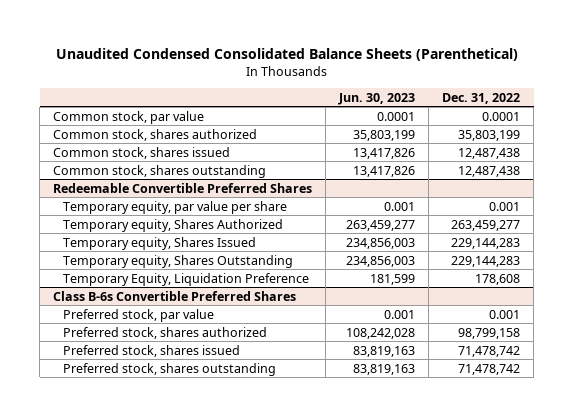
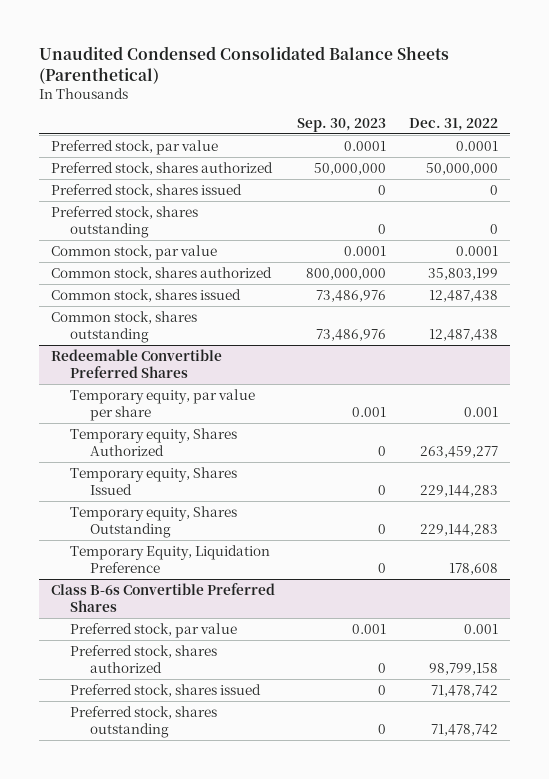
[338,92,416,105] Jun. 30, 2023 -> none
none -> [297,117,387,132] Sep. 30, 2023
none -> [50,139,218,155] Preferred stock, par value
none -> [50,161,273,175] Preferred stock, shares authorized
none -> [50,183,242,197] Preferred stock, shares issued
none -> [50,205,198,238] Preferred stock, shares outstanding

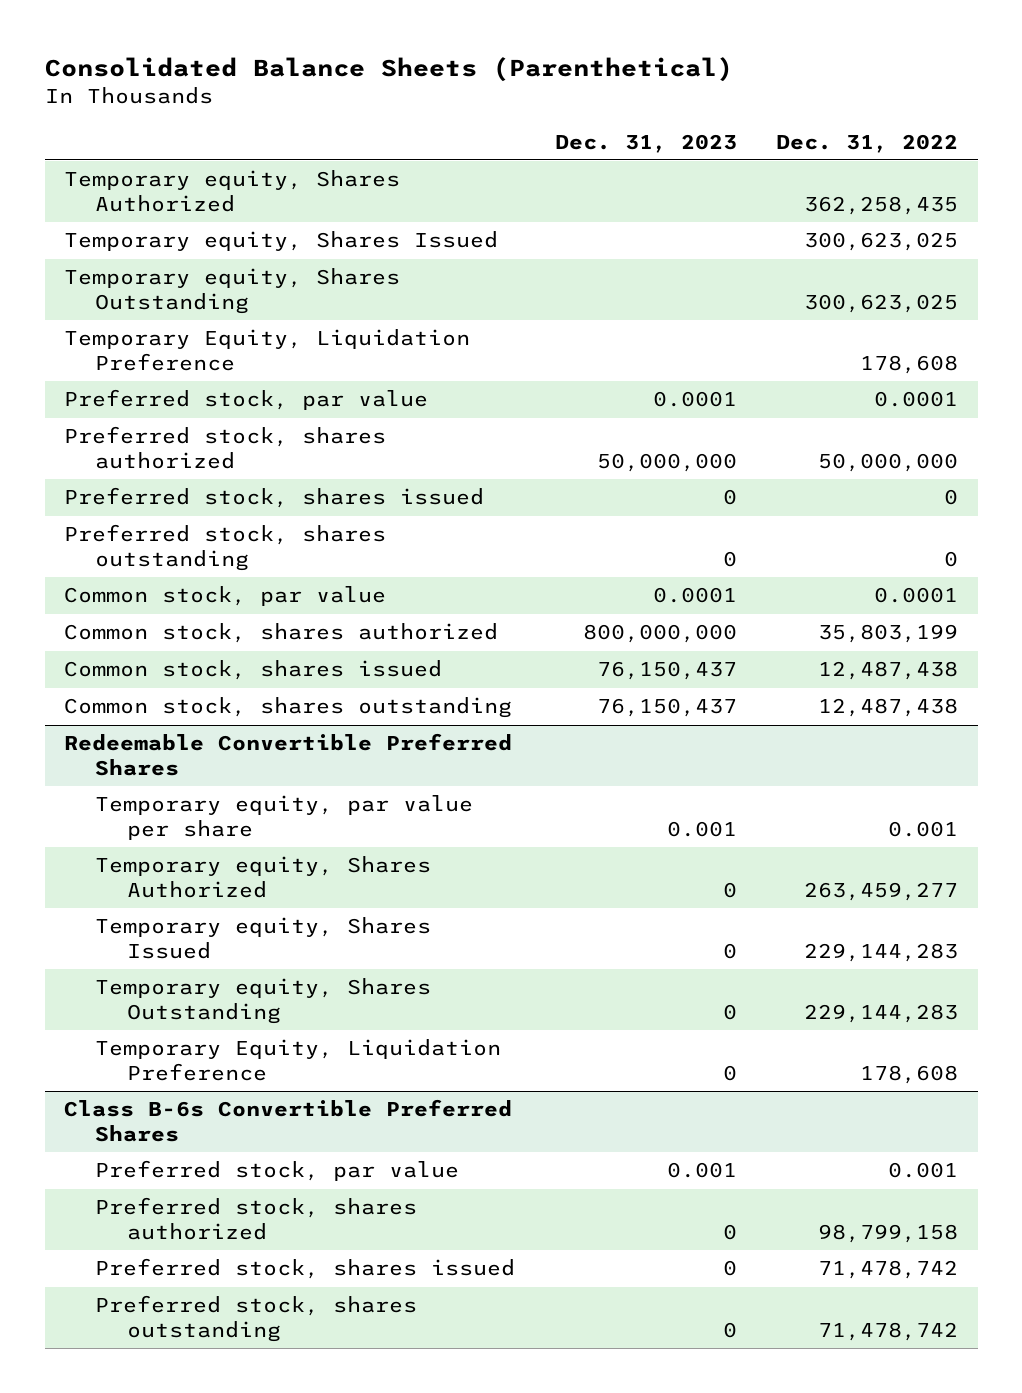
[39,45,450,84] Unaudited Condensed Consolidated Balance Sheets (Parenthetical) -> [44,56,733,82] Consolidated Balance Sheets (Parenthetical)
[297,117,387,132] Sep. 30, 2023 -> none
none -> [554,133,737,153] Dec. 31, 2023
none -> [64,170,401,212] Temporary equity, Shares Authorized
none -> [64,231,499,252] Temporary equity, Shares Issued
none -> [64,268,401,314] Temporary equity, Shares Outstanding
none -> [64,329,471,371] Temporary Equity, Liquidation Preference

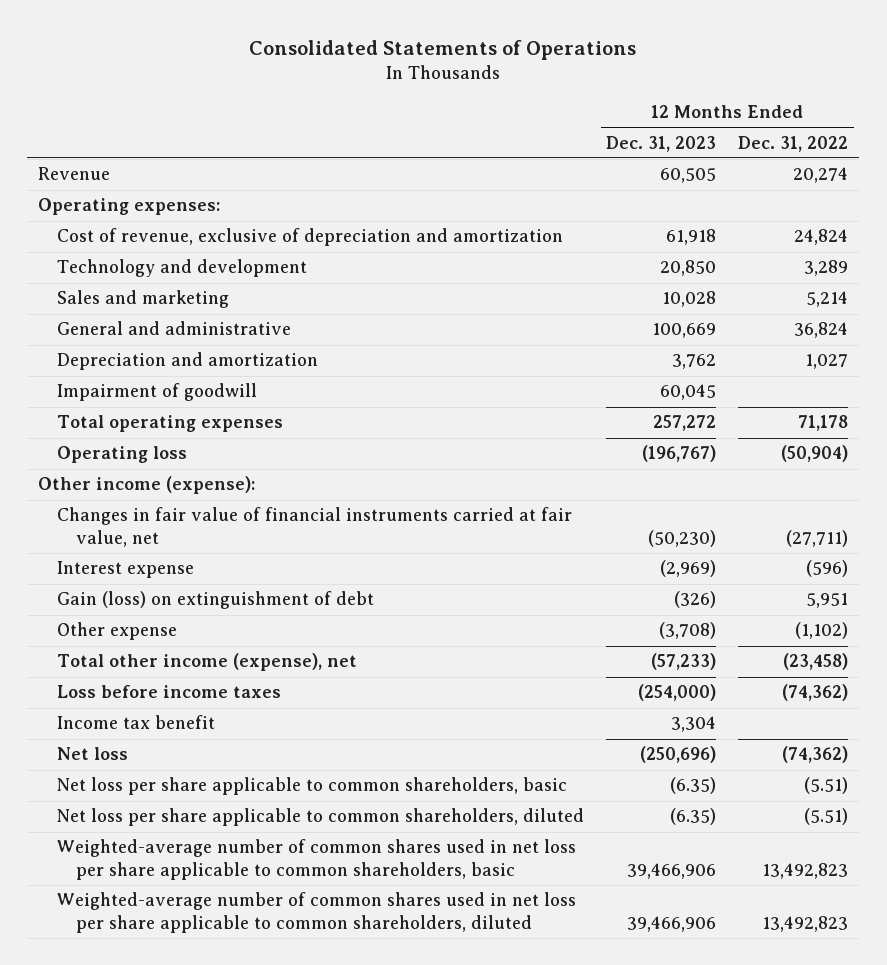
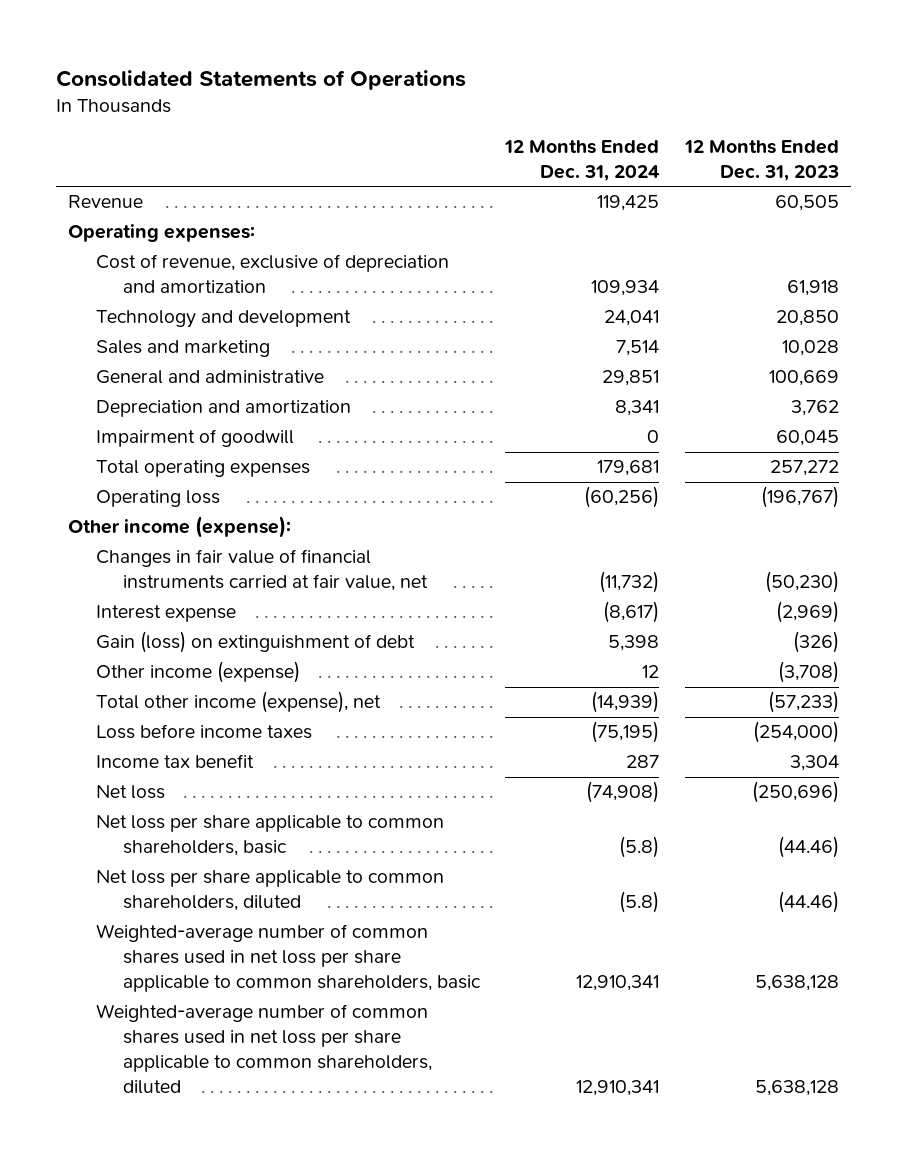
[738,135,849,152] Dec. 31, 2022 -> none
none -> [504,139,661,181] 12 Months Ended Dec. 31, 2024
[57,622,178,641] Other expense -> [95,661,300,684] Other income (expense)
[670,777,717,795] (6.35) -> [777,836,839,859] (44.46)
[670,808,717,826] (6.35) -> [777,891,839,914] (44.46)
[627,863,717,880] 39,466,906 -> [754,975,839,992] 5,638,128
[627,916,717,933] 39,466,906 -> [754,1080,839,1097] 5,638,128

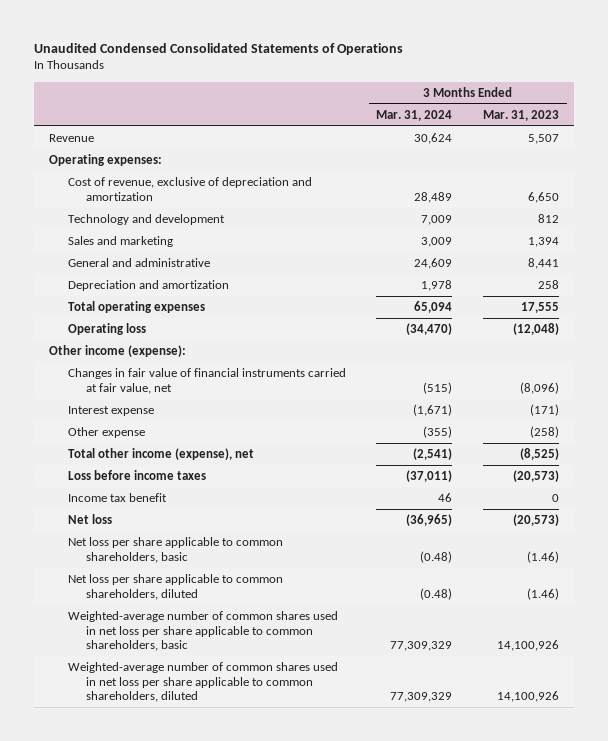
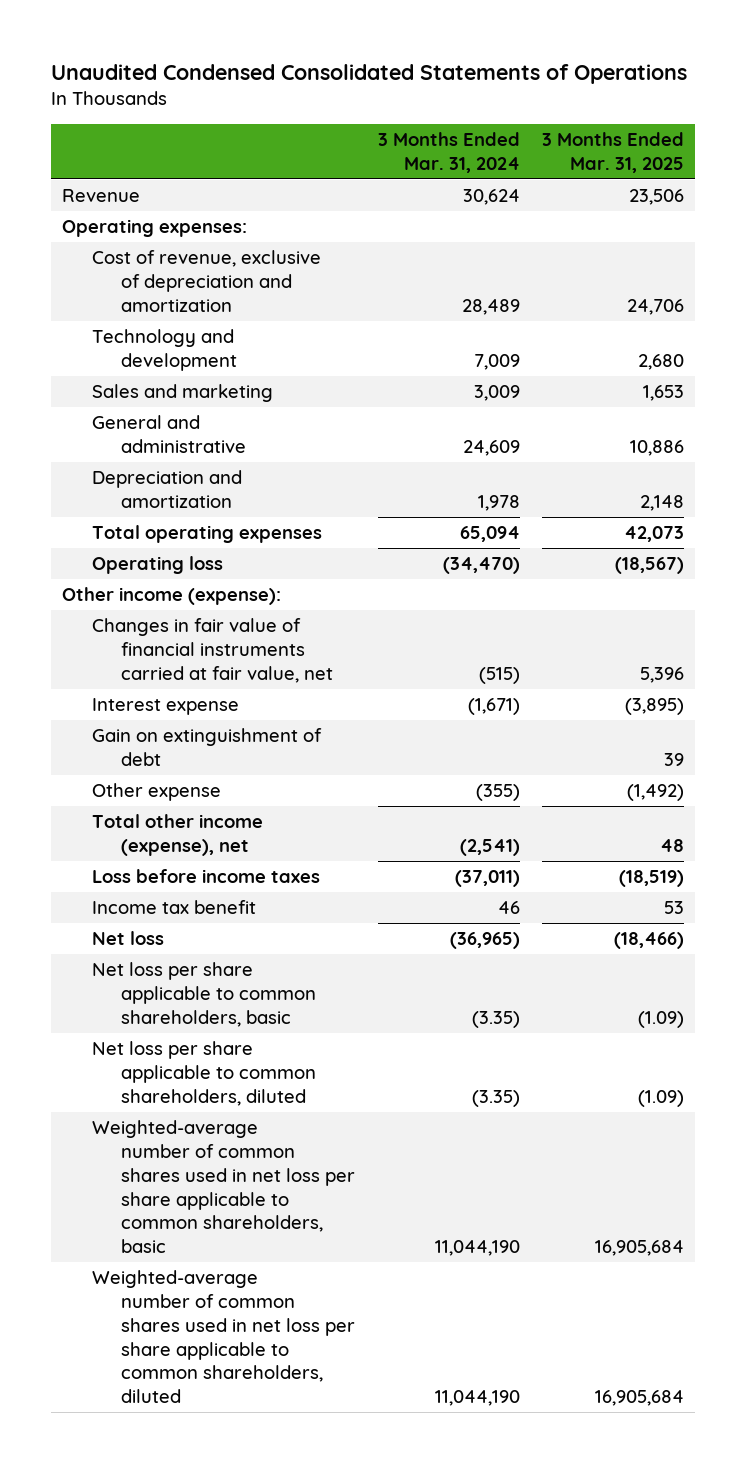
[482,109,559,121] Mar. 31, 2023 -> none
none -> [542,132,685,174] 3 Months Ended Mar. 31, 2025
none -> [91,728,322,766] Gain on extinguishment of debt
[420,550,453,563] (0.48) -> [471,1010,520,1028] (3.35)
[420,587,453,600] (0.48) -> [471,1089,520,1107] (3.35)
[390,641,453,652] 77,309,329 -> [434,1240,520,1257] 11,044,190
[390,692,453,703] 77,309,329 -> [434,1390,520,1407] 11,044,190

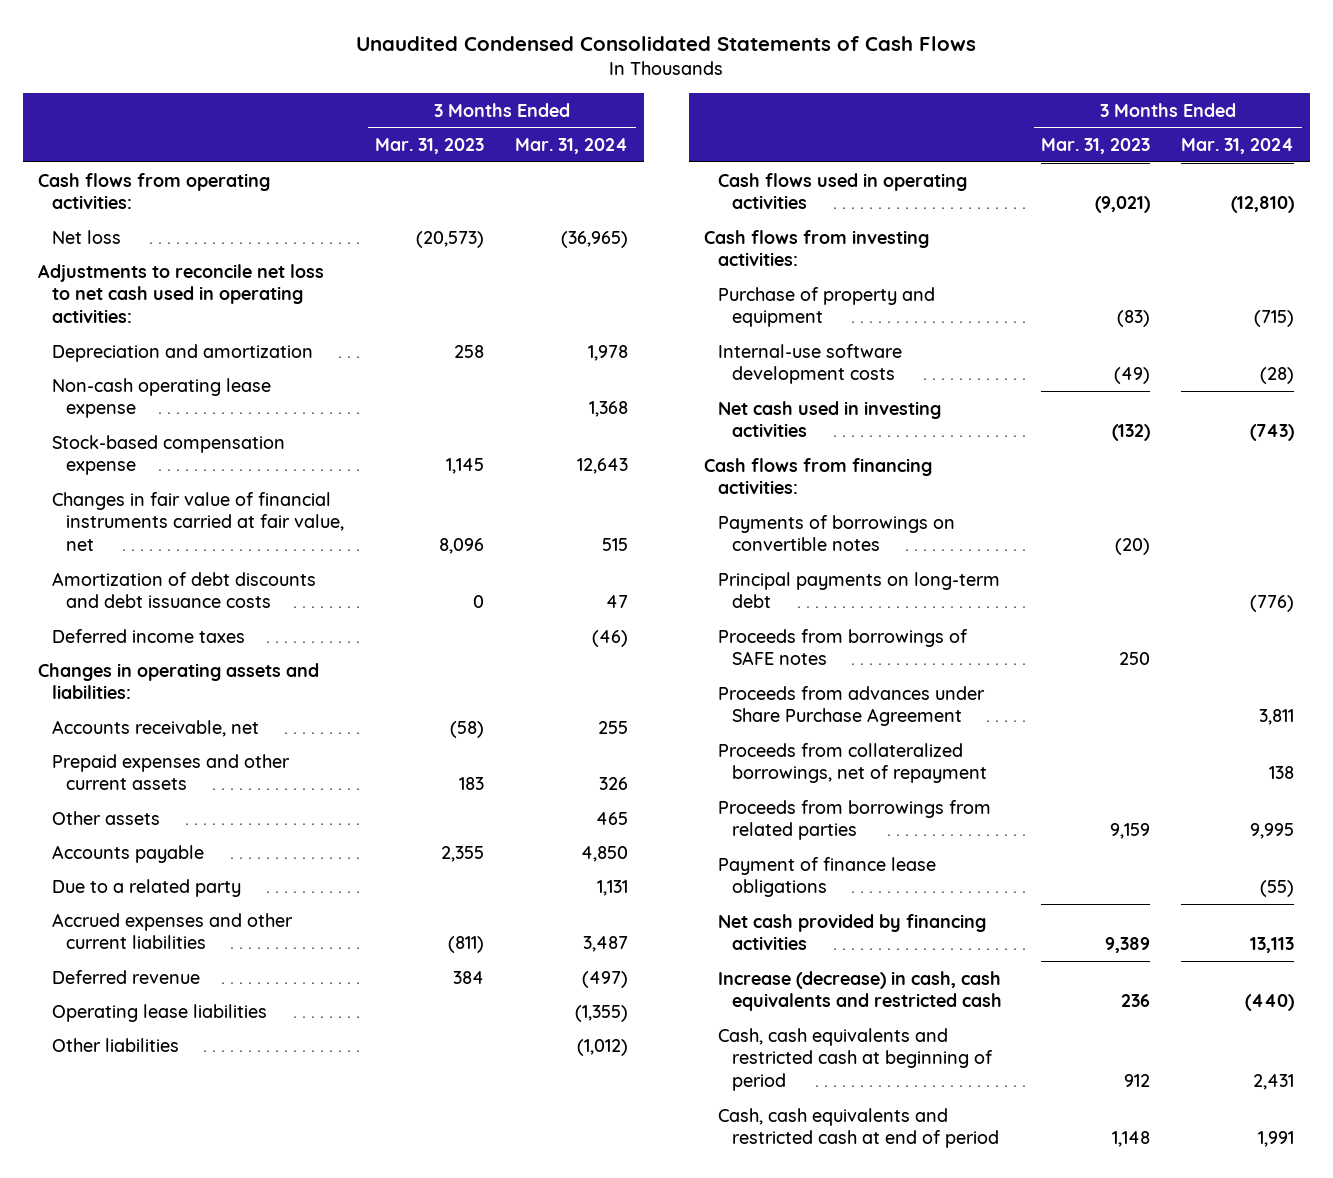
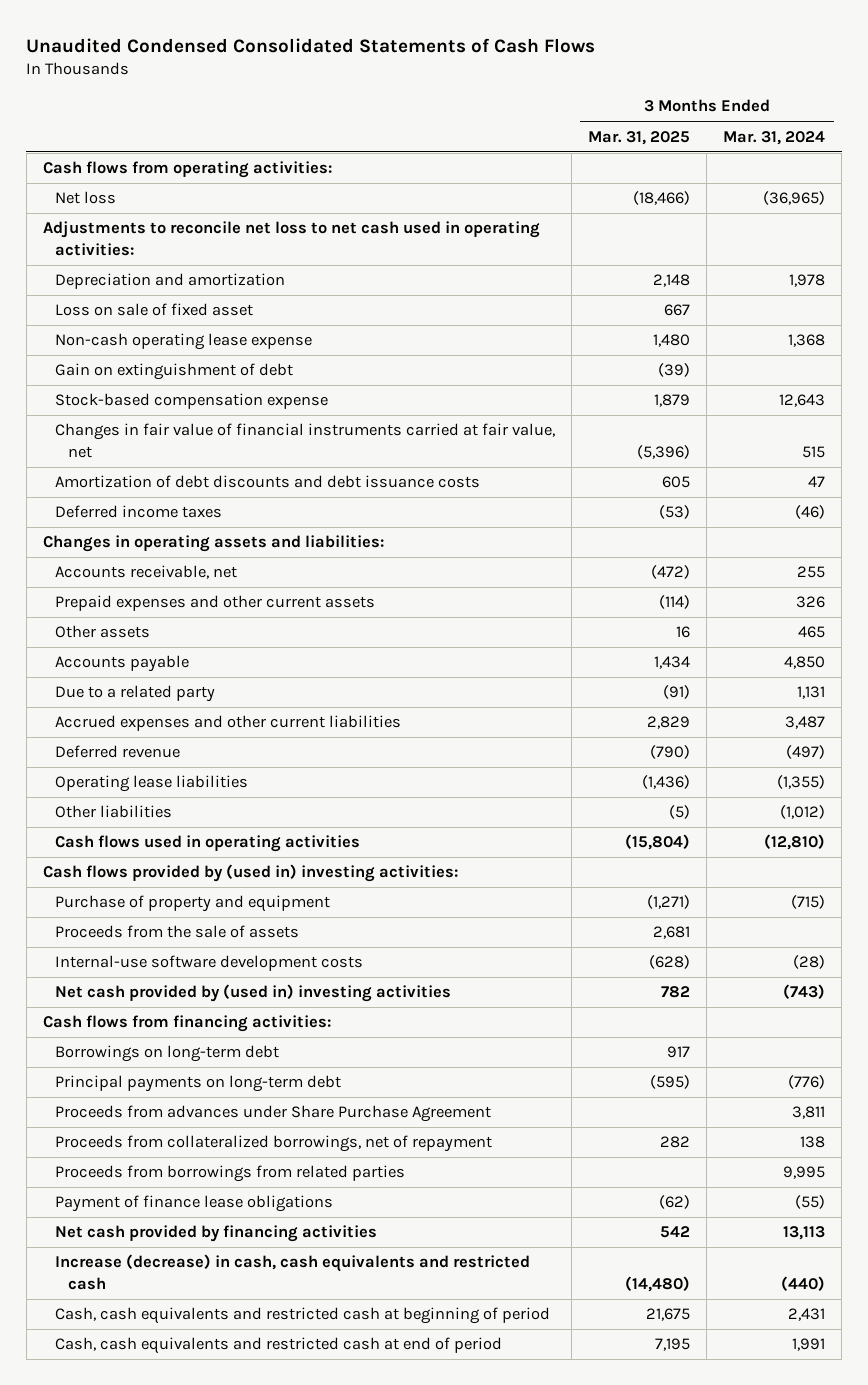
[375,137,485,154] Mar. 31, 2023 -> none
none -> [588,130,691,145] Mar. 31, 2025
none -> [55,303,254,317] Loss on sale of fixed asset
none -> [55,363,294,381] Gain on extinguishment of debt
[704,229,930,267] Cash flows from investing activities: -> [42,864,458,883] Cash flows provided by (used in) investing activities:
none -> [55,925,300,939] Proceeds from the sale of assets
[718,400,942,438] Net cash used in investing activities -> [55,984,452,1003] Net cash provided by (used in) investing activities
[718,514,956,552] Payments of borrowings on convertible notes -> none
none -> [55,1045,280,1063] Borrowings on long-term debt
[718,628,969,666] Proceeds from borrowings of SAFE notes -> none

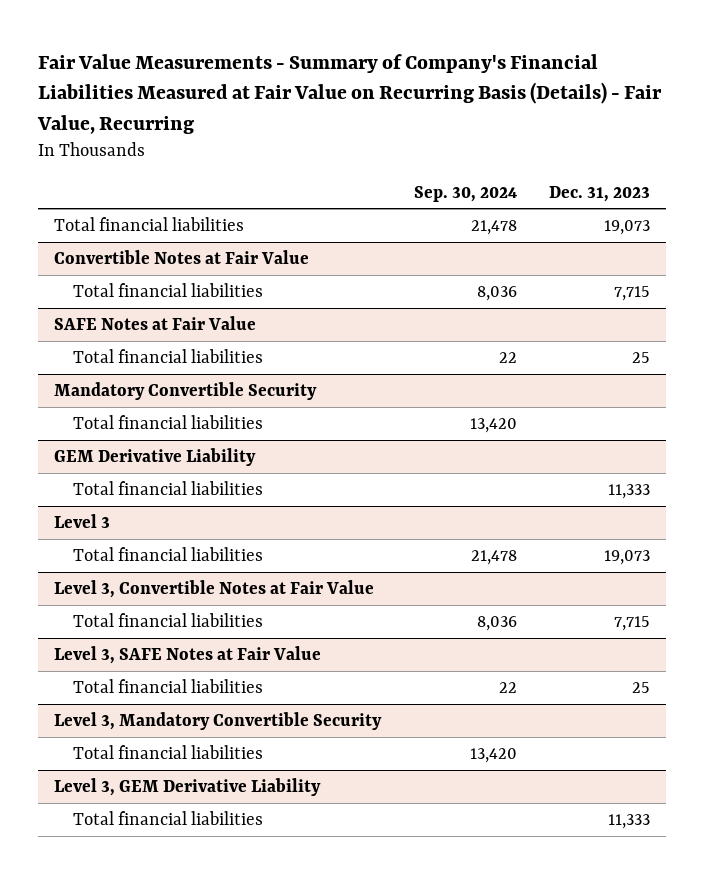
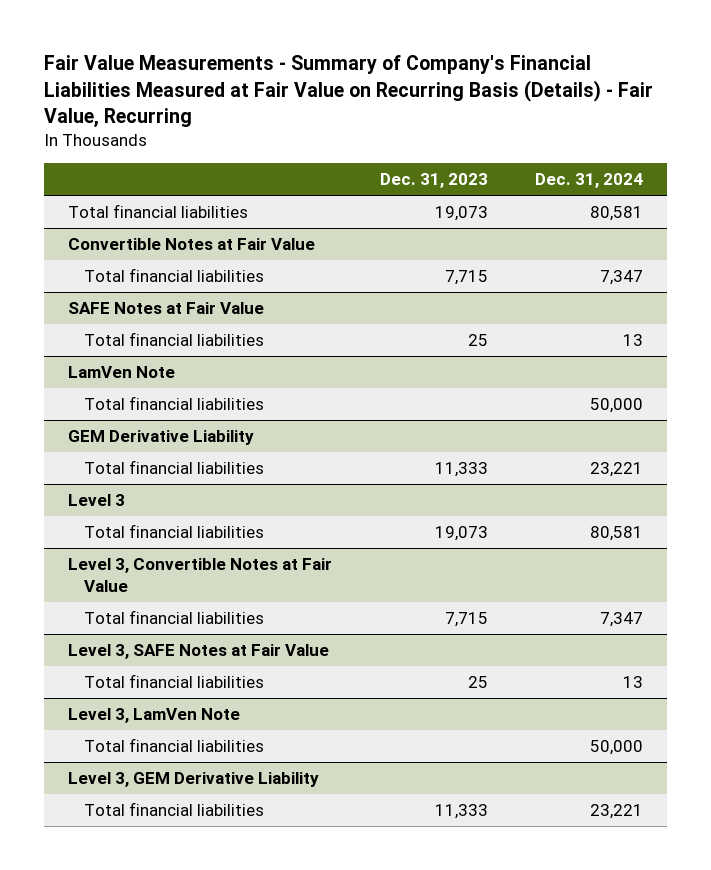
[413,185,517,202] Sep. 30, 2024 -> none
none -> [535,173,644,189] Dec. 31, 2024
[54,381,318,400] Mandatory Convertible Security -> [68,366,176,379] LamVen Note
[54,711,383,730] Level 3, Mandatory Convertible Security -> none
none -> [68,708,241,724] Level 3, LamVen Note

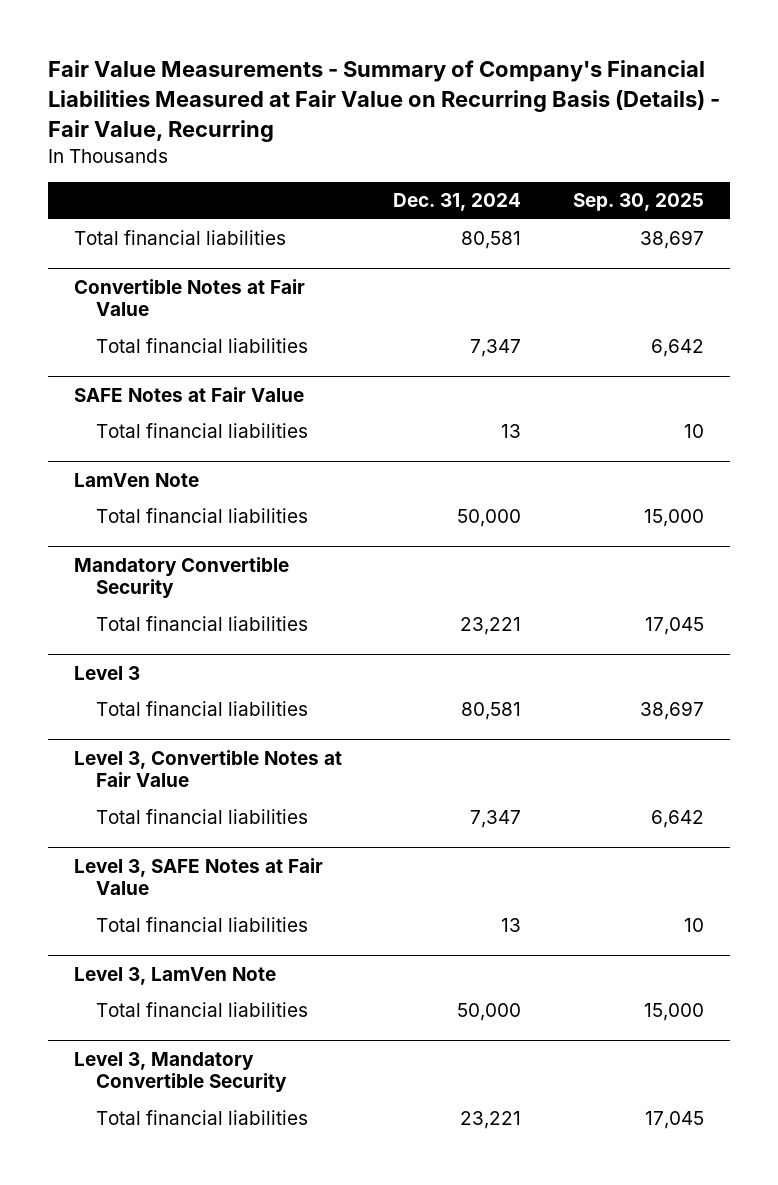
[379,173,488,189] Dec. 31, 2023 -> none
none -> [573,193,705,212] Sep. 30, 2025
[68,430,255,446] GEM Derivative Liability -> [73,556,289,599] Mandatory Convertible Security
[68,772,320,788] Level 3, GEM Derivative Liability -> none
none -> [73,1051,288,1093] Level 3, Mandatory Convertible Security

